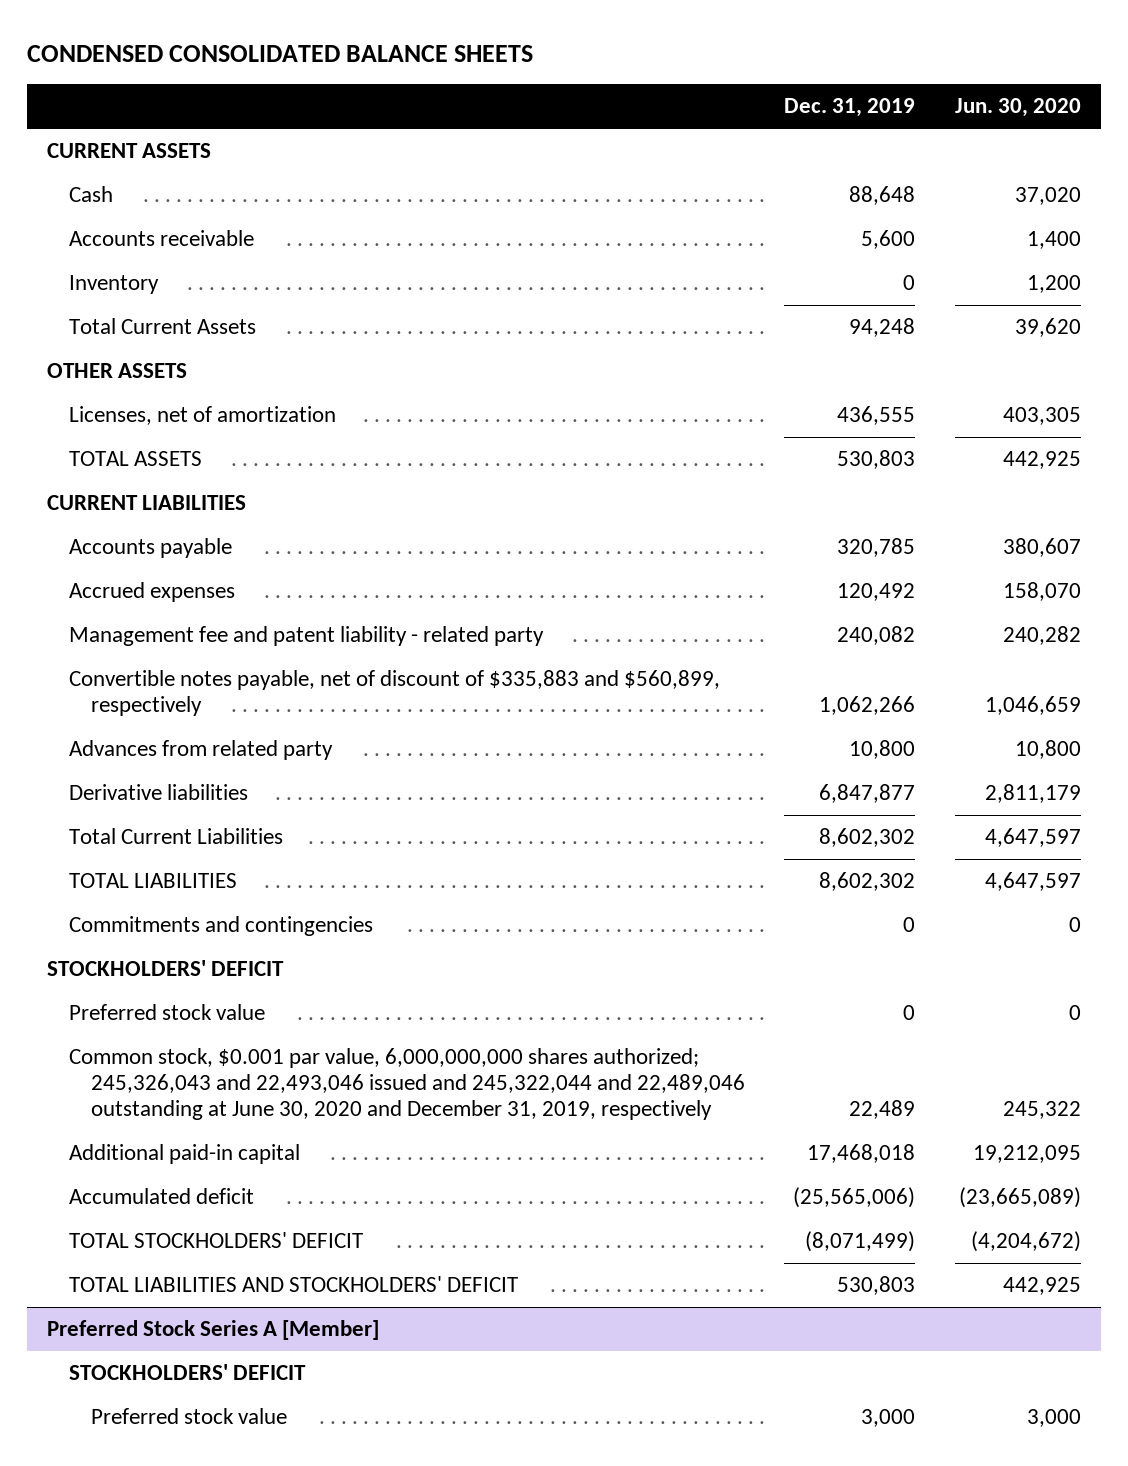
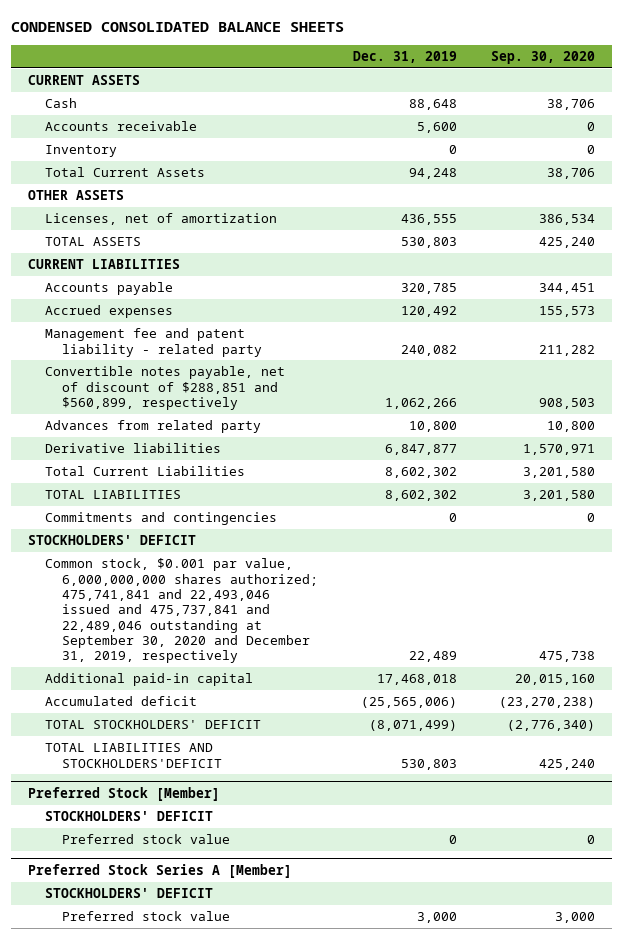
[955,98,1082,118] Jun. 30, 2020 -> none
none -> [490,51,595,65] Sep. 30, 2020
[68,670,720,717] Convertible notes payable, net of discount of $335,883 and $560,899, respectively -> [45,366,286,410] Convertible notes payable, net of discount of $288,851 and $560,899, respectively
[68,1004,265,1021] Preferred stock value -> none
[68,1048,745,1121] Common stock, $0.001 par value, 6,000,000,000 shares authorized; 245,326,043 and 22,493,046 issued and 245,322,044 and 22,489,046 outstanding at June 30, 2020 and December 31, 2019, respectively -> [45,558,319,664] Common stock, $0.001 par value, 6,000,000,000 shares authorized; 475,741,841 and 22,493,046 issued and 475,737,841 and 22,489,046 outstanding at September 30, 2020 and December 31, 2019, respectively
[68,1276,518,1293] TOTAL LIABILITIES AND STOCKHOLDERS' DEFICIT -> [45,743,223,768] TOTAL LIABILITIES AND STOCKHOLDERS'DEFICIT
none -> [28,786,221,801] Preferred Stock [Member]
none -> [45,811,214,822] STOCKHOLDERS' DEFICIT
none -> [62,834,231,845] Preferred stock value

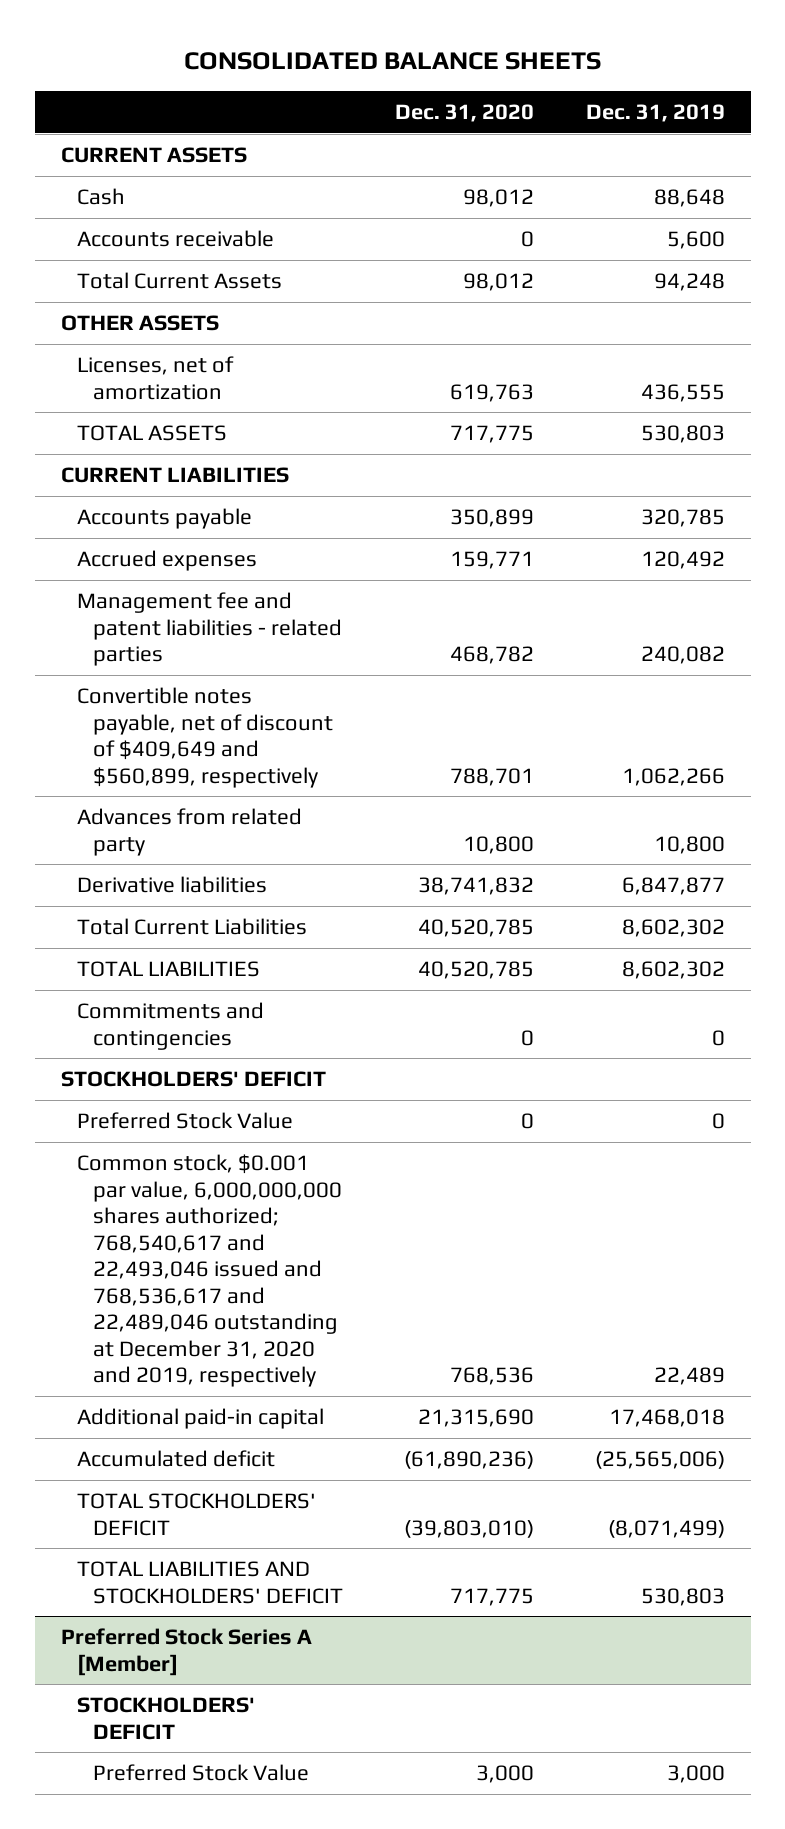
[11,21,345,32] CONDENSED CONSOLIDATED BALANCE SHEETS -> [183,51,601,70] CONSOLIDATED BALANCE SHEETS
[490,51,595,65] Sep. 30, 2020 -> none
none -> [395,104,535,123] Dec. 31, 2020
[45,145,118,158] Inventory -> none
[45,328,263,357] Management fee and patent liability - related party -> [76,592,343,667] Management fee and patent liabilities - related parties
[45,366,286,410] Convertible notes payable, net of discount of $288,851 and $560,899, respectively -> [76,687,334,788] Convertible notes payable, net of discount of $409,649 and $560,899, respectively
none -> [76,1112,293,1130] Preferred Stock Value
[45,558,319,664] Common stock, $0.001 par value, 6,000,000,000 shares authorized; 475,741,841 and 22,493,046 issued and 475,737,841 and 22,489,046 outstanding at September 30, 2020 and December 31, 2019, respectively -> [76,1154,343,1388] Common stock, $0.001 par value, 6,000,000,000 shares authorized; 768,540,617 and 22,493,046 issued and 768,536,617 and 22,489,046 outstanding at December 31, 2020 and 2019, respectively
[28,786,221,801] Preferred Stock [Member] -> none
[45,811,214,822] STOCKHOLDERS' DEFICIT -> none
[62,834,231,845] Preferred stock value -> none
[45,743,223,768] TOTAL LIABILITIES AND STOCKHOLDERS'DEFICIT -> [76,1561,344,1604] TOTAL LIABILITIES AND STOCKHOLDERS' DEFICIT
[62,911,231,922] Preferred stock value -> [93,1764,310,1782] Preferred Stock Value

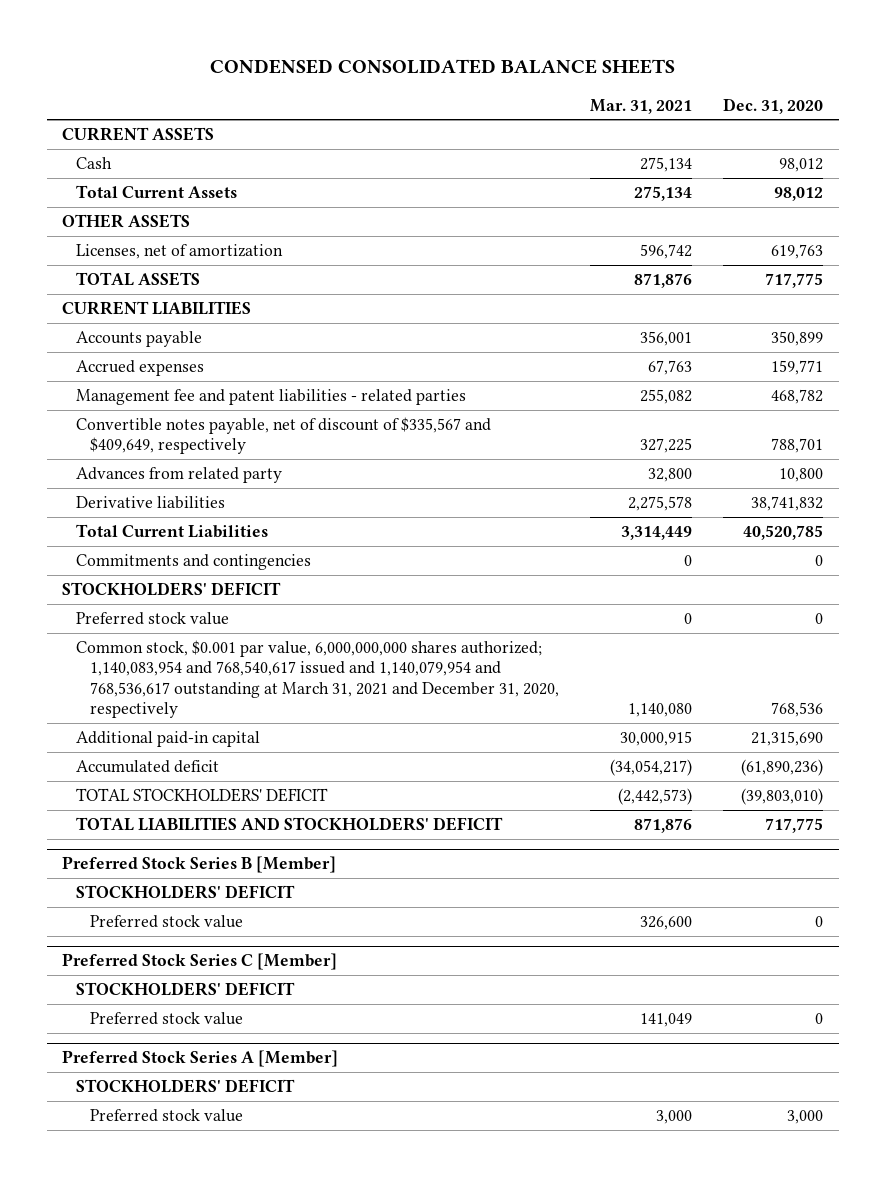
[183,51,601,70] CONSOLIDATED BALANCE SHEETS -> [209,59,675,75] CONDENSED CONSOLIDATED BALANCE SHEETS
[585,104,725,123] Dec. 31, 2019 -> none
none -> [590,98,693,114] Mar. 31, 2021
[76,230,274,248] Accounts receivable -> none
[76,687,334,788] Convertible notes payable, net of discount of $409,649 and $560,899, respectively -> [76,416,492,455] Convertible notes payable, net of discount of $335,567 and $409,649, respectively
[76,961,260,978] TOTAL LIABILITIES -> none
[76,1112,293,1130] Preferred Stock Value -> [76,611,230,625] Preferred stock value
[76,1154,343,1388] Common stock, $0.001 par value, 6,000,000,000 shares authorized; 768,540,617 and 22,493,046 issued and 768,536,617 and 22,489,046 outstanding at December 31, 2020 and 2019, respectively -> [76,639,560,718] Common stock, $0.001 par value, 6,000,000,000 shares authorized; 1,140,083,954 and 768,540,617 issued and 1,140,079,954 and 768,536,617 outstanding at March 31, 2021 and December 31, 2020, respectively
none -> [62,856,337,874] Preferred Stock Series B [Member]
none -> [76,884,296,899] STOCKHOLDERS' DEFICIT
none -> [90,914,244,928] Preferred stock value
none -> [62,953,338,971] Preferred Stock Series C [Member]
none -> [76,981,296,996] STOCKHOLDERS' DEFICIT
none -> [90,1011,244,1025] Preferred stock value
[93,1764,310,1782] Preferred Stock Value -> [90,1108,244,1122] Preferred stock value

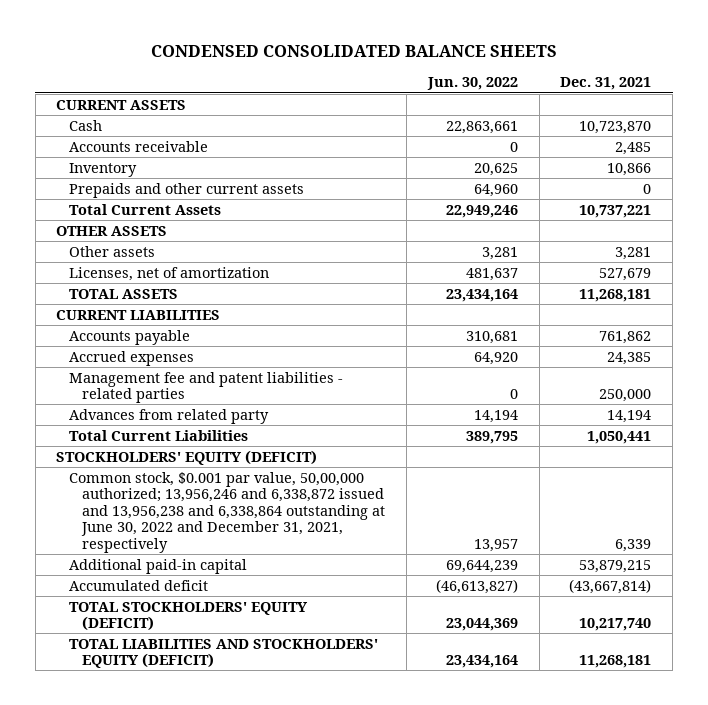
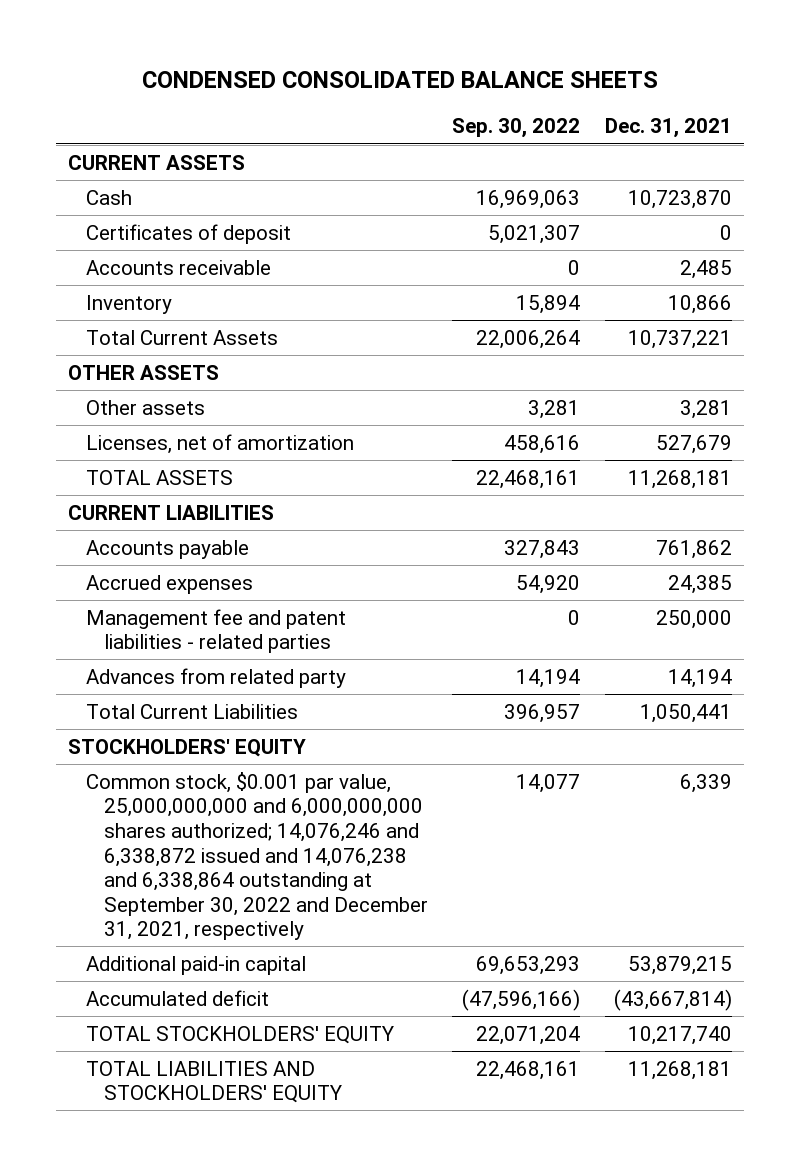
[426,77,518,91] Jun. 30, 2022 -> none
none -> [452,118,581,139] Sep. 30, 2022
none -> [86,223,292,244] Certificates of deposit
[69,182,305,198] Prepaids and other current assets -> none
[56,449,318,465] STOCKHOLDERS' EQUITY (DEFICIT) -> [68,738,307,757] STOCKHOLDERS' EQUITY
[69,471,385,553] Common stock, $0.001 par value, 50,00,000 authorized; 13,956,246 and 6,338,872 issued and 13,956,238 and 6,338,864 outstanding at June 30, 2022 and December 31, 2021, respectively -> [86,771,429,941] Common stock, $0.001 par value, 25,000,000,000 and 6,000,000,000 shares authorized; 14,076,246 and 6,338,872 issued and 14,076,238 and 6,338,864 outstanding at September 30, 2022 and December 31, 2021, respectively
[69,601,309,632] TOTAL STOCKHOLDERS' EQUITY (DEFICIT) -> [86,1025,395,1044] TOTAL STOCKHOLDERS' EQUITY
[69,638,379,669] TOTAL LIABILITIES AND STOCKHOLDERS' EQUITY (DEFICIT) -> [86,1060,343,1104] TOTAL LIABILITIES AND STOCKHOLDERS' EQUITY

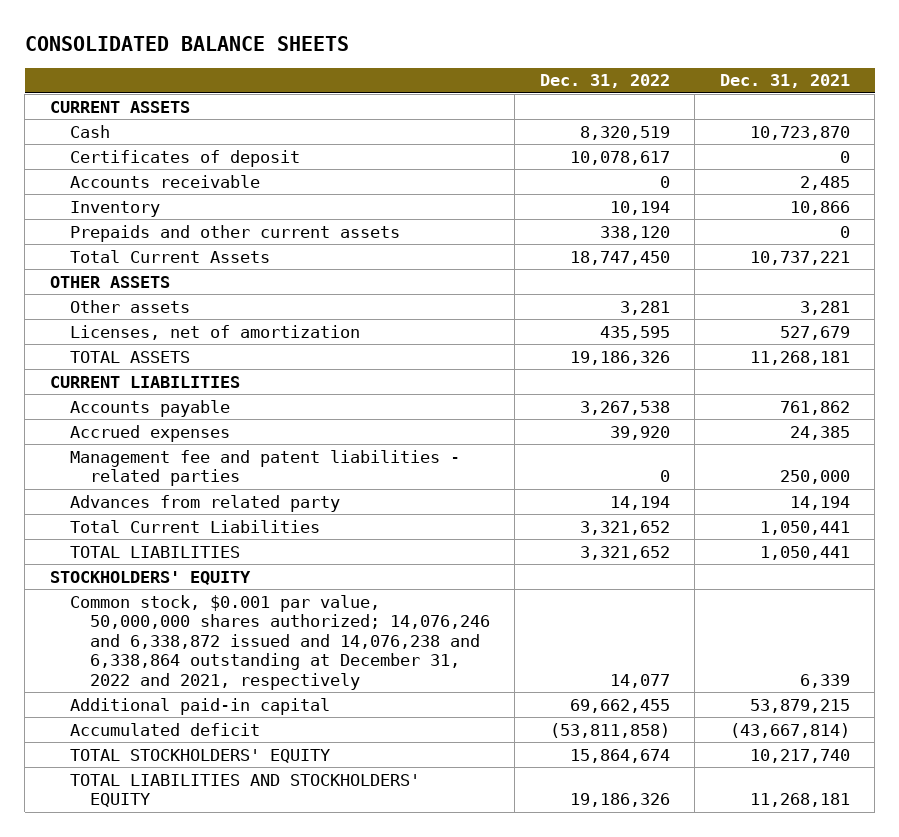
[141,71,658,89] CONDENSED CONSOLIDATED BALANCE SHEETS -> [24,35,349,51] CONSOLIDATED BALANCE SHEETS
[452,118,581,139] Sep. 30, 2022 -> none
none -> [539,74,670,89] Dec. 31, 2022
none -> [69,224,400,242] Prepaids and other current assets
none -> [69,545,240,558] TOTAL LIABILITIES
[86,771,429,941] Common stock, $0.001 par value, 25,000,000,000 and 6,000,000,000 shares authorized; 14,076,246 and 6,338,872 issued and 14,076,238 and 6,338,864 outstanding at September 30, 2022 and December 31, 2021, respectively -> [69,594,490,690] Common stock, $0.001 par value, 50,000,000 shares authorized; 14,076,246 and 6,338,872 issued and 14,076,238 and 6,338,864 outstanding at December 31, 2022 and 2021, respectively

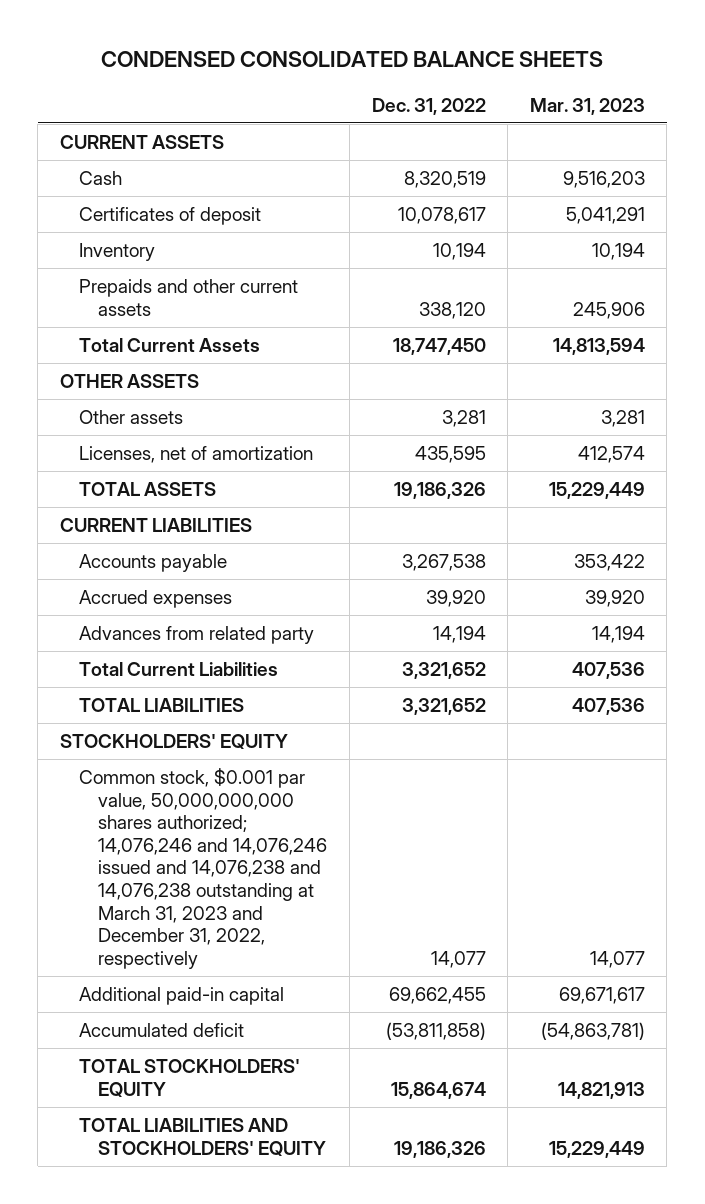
[24,35,349,51] CONSOLIDATED BALANCE SHEETS -> [101,51,604,68] CONDENSED CONSOLIDATED BALANCE SHEETS
[719,74,850,89] Dec. 31, 2021 -> none
none -> [529,97,645,115] Mar. 31, 2023
[69,174,260,188] Accounts receivable -> none
[69,449,460,487] Management fee and patent liabilities - related parties -> none
[69,594,490,690] Common stock, $0.001 par value, 50,000,000 shares authorized; 14,076,246 and 6,338,872 issued and 14,076,238 and 6,338,864 outstanding at December 31, 2022 and 2021, respectively -> [79,768,328,969] Common stock, $0.001 par value, 50,000,000,000 shares authorized; 14,076,246 and 14,076,246 issued and 14,076,238 and 14,076,238 outstanding at March 31, 2023 and December 31, 2022, respectively

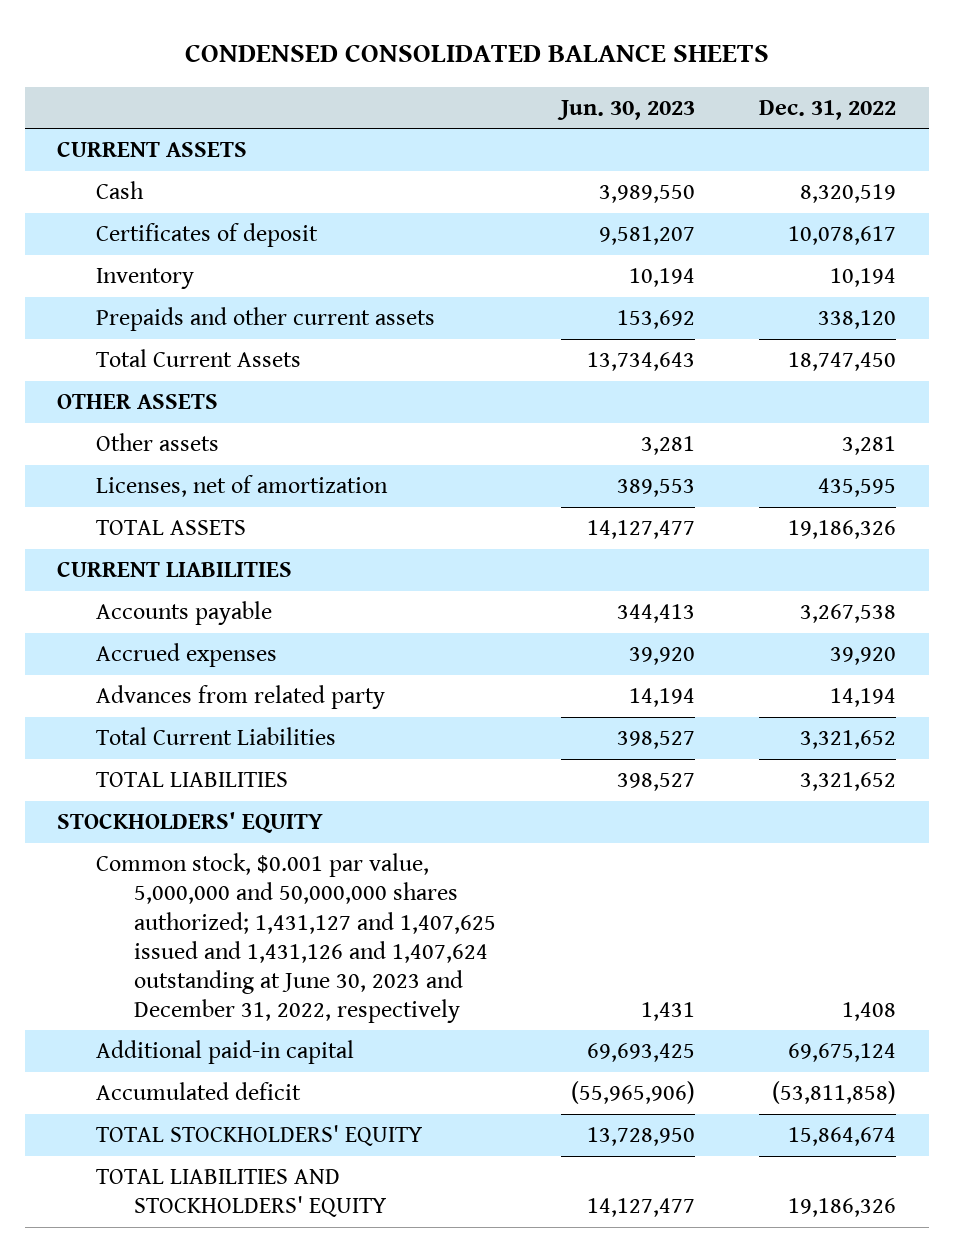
[529,97,645,115] Mar. 31, 2023 -> none
none -> [556,99,695,120] Jun. 30, 2023
[79,768,328,969] Common stock, $0.001 par value, 50,000,000,000 shares authorized; 14,076,246 and 14,076,246 issued and 14,076,238 and 14,076,238 outstanding at March 31, 2023 and December 31, 2022, respectively -> [95,853,497,1024] Common stock, $0.001 par value, 5,000,000 and 50,000,000 shares authorized; 1,431,127 and 1,407,625 issued and 1,431,126 and 1,407,624 outstanding at June 30, 2023 and December 31, 2022, respectively
[430,950,486,968] 14,077 -> [842,1002,897,1022] 1,408
[388,987,486,1005] 69,662,455 -> [788,1043,897,1063] 69,675,124

